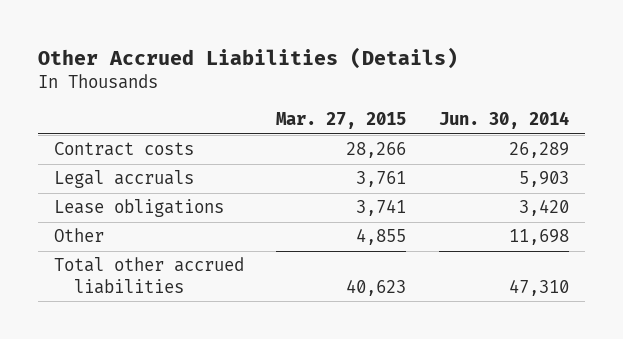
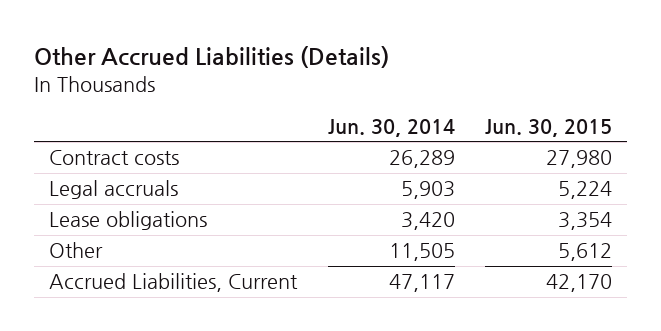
[276,112,407,130] Mar. 27, 2015 -> none
none -> [485,118,613,137] Jun. 30, 2015
[508,229,569,246] 11,698 -> [388,243,455,262] 11,505
[54,257,245,294] Total other accrued liabilities -> [48,273,298,293] Accrued Liabilities, Current
[508,278,569,296] 47,310 -> [388,274,455,293] 47,117

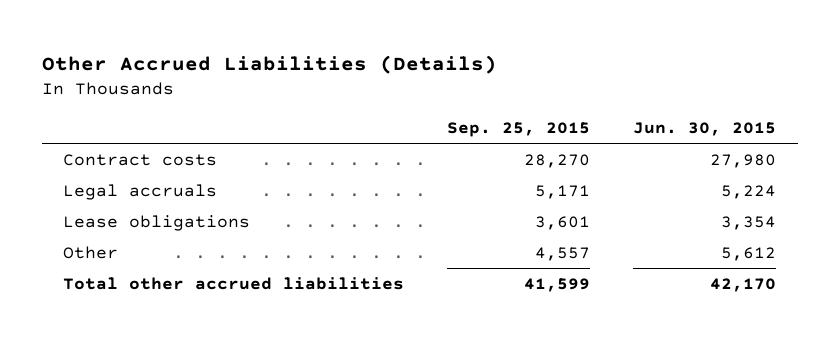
[327,118,455,137] Jun. 30, 2014 -> none
none -> [447,122,591,138] Sep. 25, 2015
[48,273,298,293] Accrued Liabilities, Current -> [63,276,405,290] Total other accrued liabilities

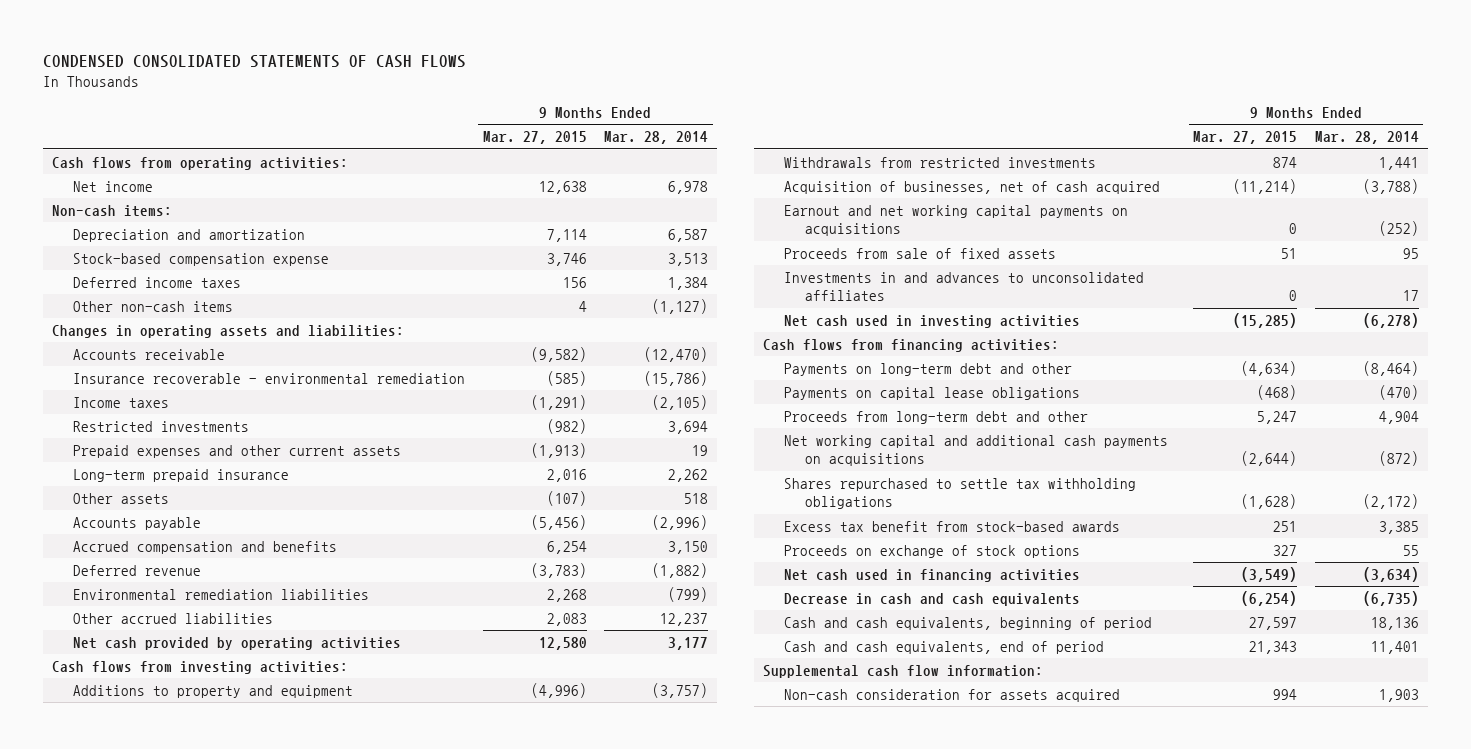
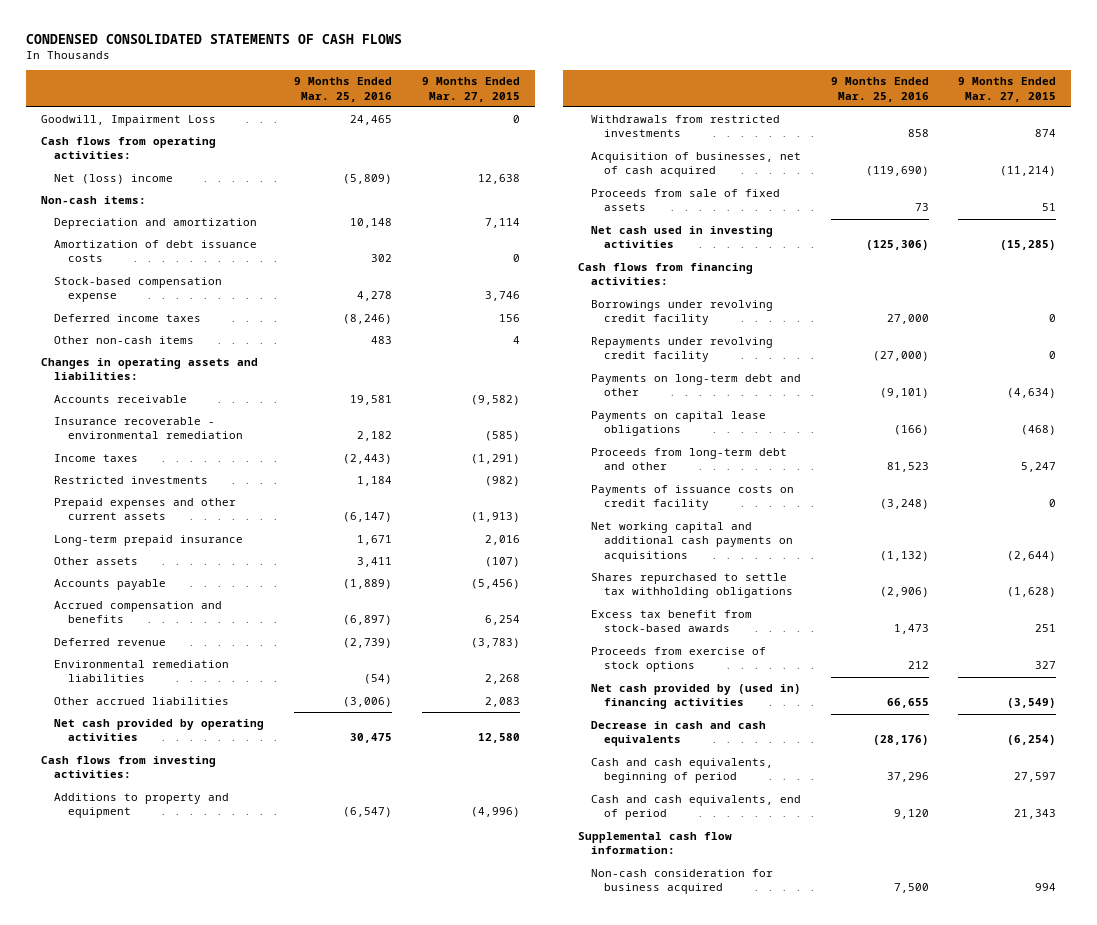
[604,131,709,145] Mar. 28, 2014 -> none
none -> [294,77,393,102] 9 Months Ended Mar. 25, 2016
none -> [41,115,217,127] Goodwill, Impairment Loss
[72,180,153,192] Net income -> [54,174,174,185] Net (loss) income
none -> [54,240,258,263] Amortization of debt issuance costs
[783,204,1128,237] Earnout and net working capital payments on acquisitions -> none
[783,271,1144,302] Investments in and advances to unconsolidated affiliates -> none
none -> [590,300,773,326] Borrowings under revolving credit facility
none -> [590,337,773,363] Repayments under revolving credit facility
none -> [590,485,794,511] Payments of issuance costs on credit facility
[783,544,1080,558] Proceeds on exchange of stock options -> [590,647,766,673] Proceeds from exercise of stock options
[783,568,1080,582] Net cash used in financing activities -> [590,684,801,710] Net cash provided by (used in) financing activities
[783,688,1120,702] Non-cash consideration for assets acquired -> [590,869,773,895] Non-cash consideration for business acquired

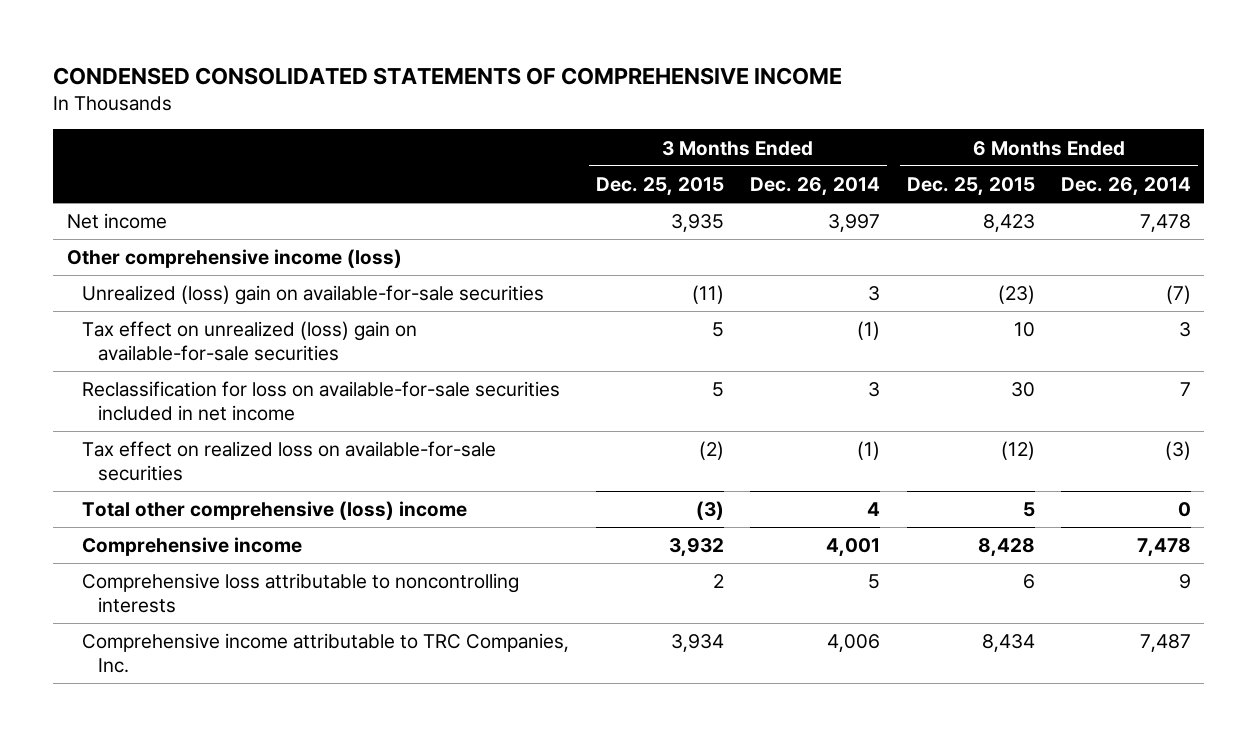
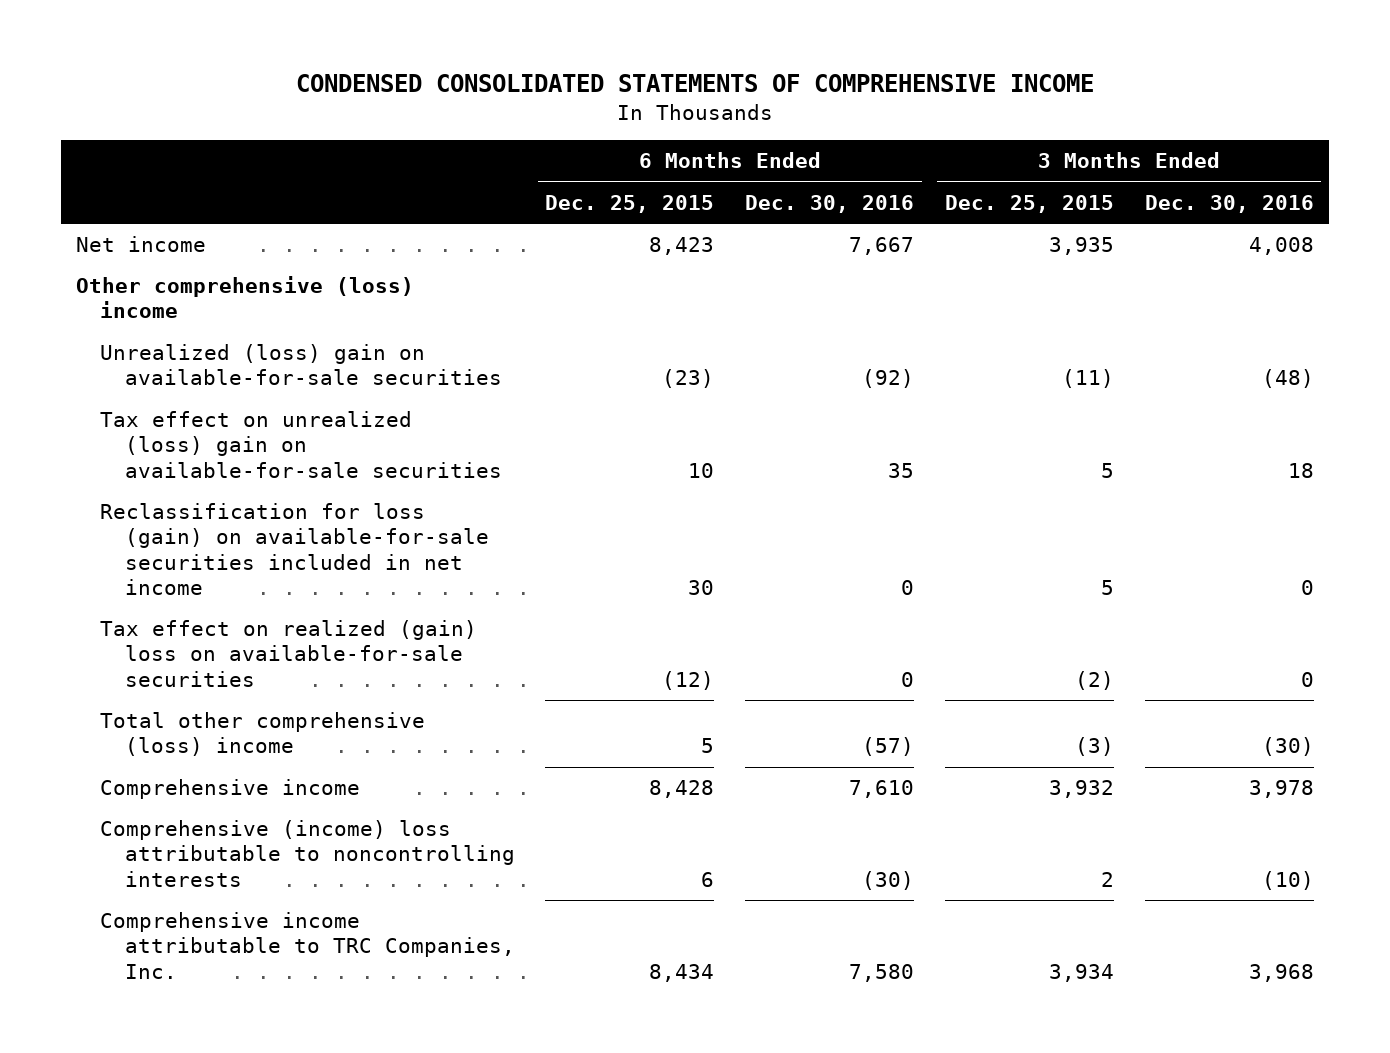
[750,176,881,196] Dec. 26, 2014 -> none
[1061,176,1192,196] Dec. 26, 2014 -> none
none -> [745,194,915,213] Dec. 30, 2016
none -> [1144,194,1314,213] Dec. 30, 2016
[66,249,402,269] Other comprehensive income (loss) -> [76,276,415,319] Other comprehensive (loss) income
[82,381,561,422] Reclassification for loss on available-for-sale securities included in net income -> [100,503,489,595] Reclassification for loss (gain) on available-for-sale securities included in net income
[82,441,497,482] Tax effect on realized loss on available-for-sale securities -> [100,620,478,687] Tax effect on realized (gain) loss on available-for-sale securities
[82,573,520,614] Comprehensive loss attributable to noncontrolling interests -> [100,820,515,887] Comprehensive (income) loss attributable to noncontrolling interests

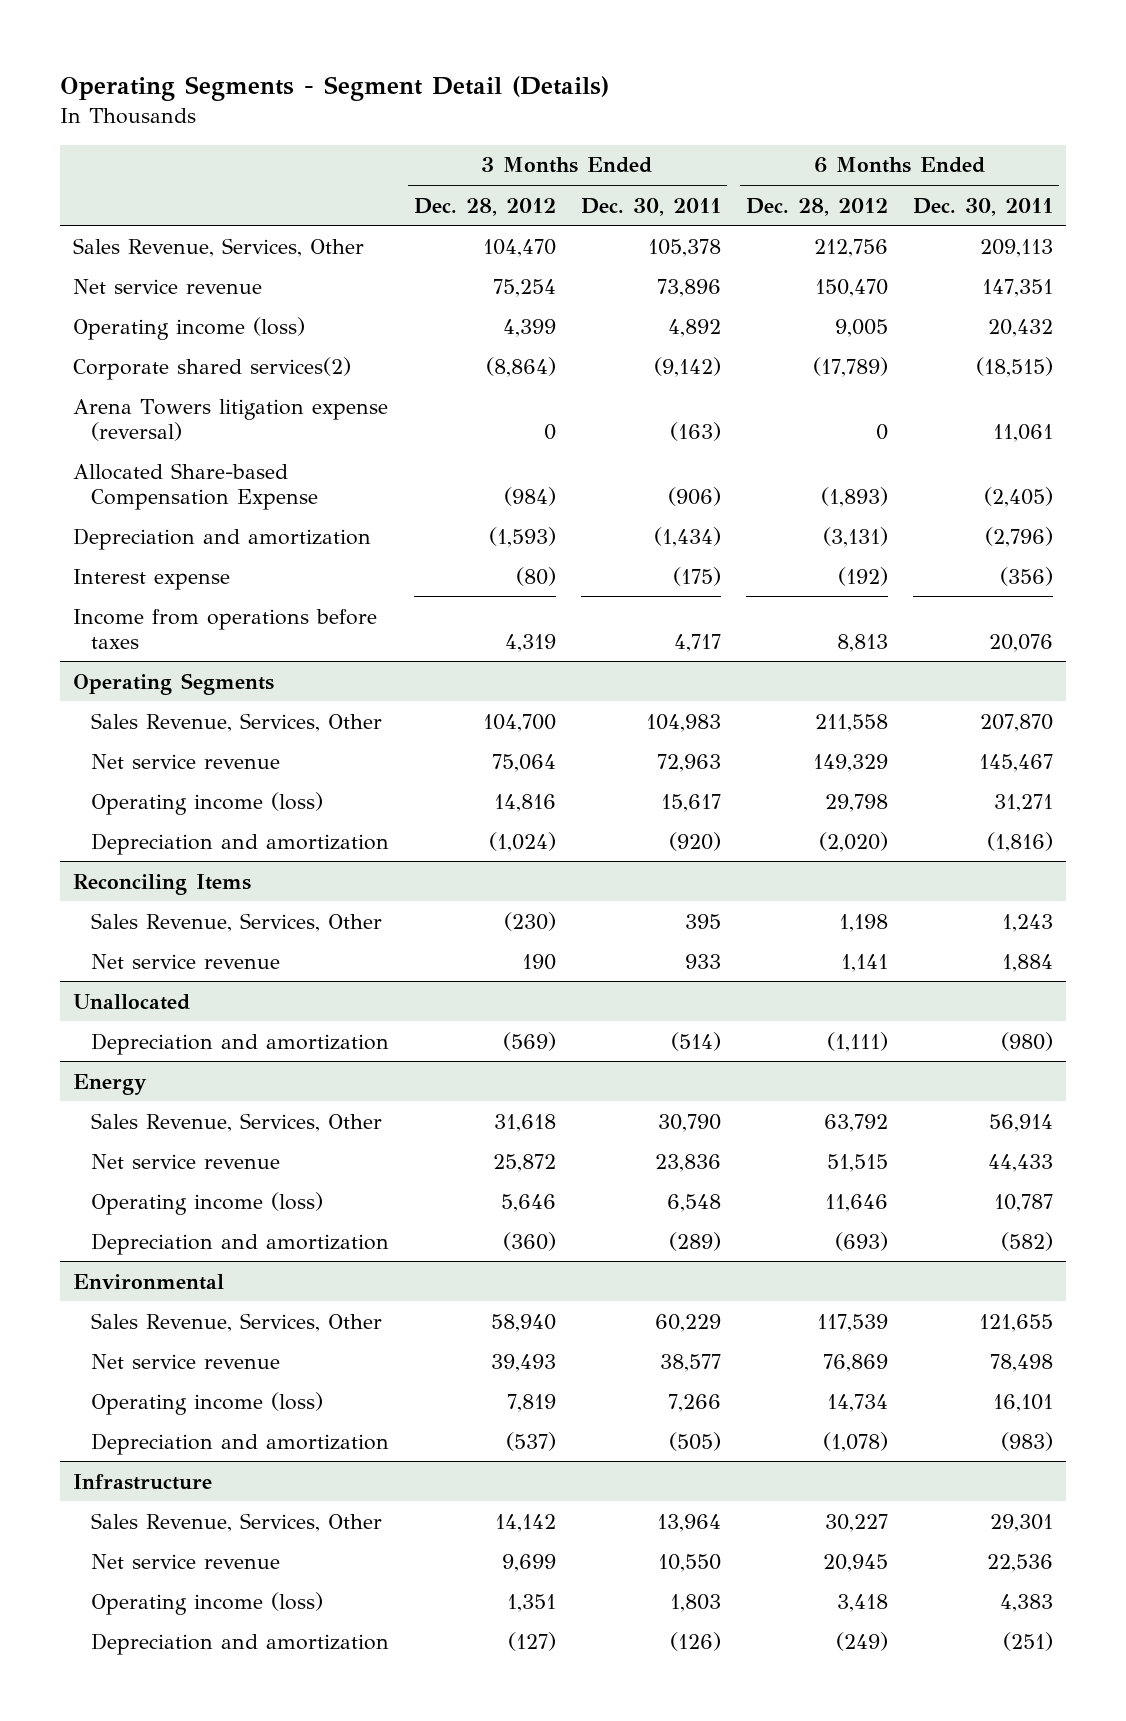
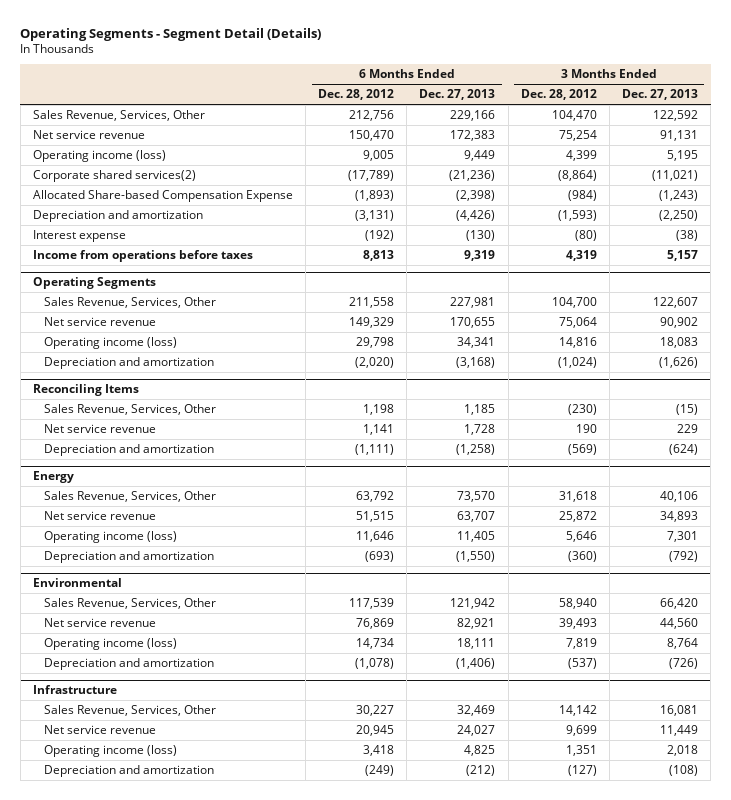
[580,197,721,216] Dec. 30, 2011 -> none
[913,197,1054,216] Dec. 30, 2011 -> none
none -> [419,89,496,101] Dec. 27, 2013
none -> [621,89,698,101] Dec. 27, 2013
[72,398,388,441] Arena Towers litigation expense (reversal) -> none
[72,993,190,1010] Unallocated -> none

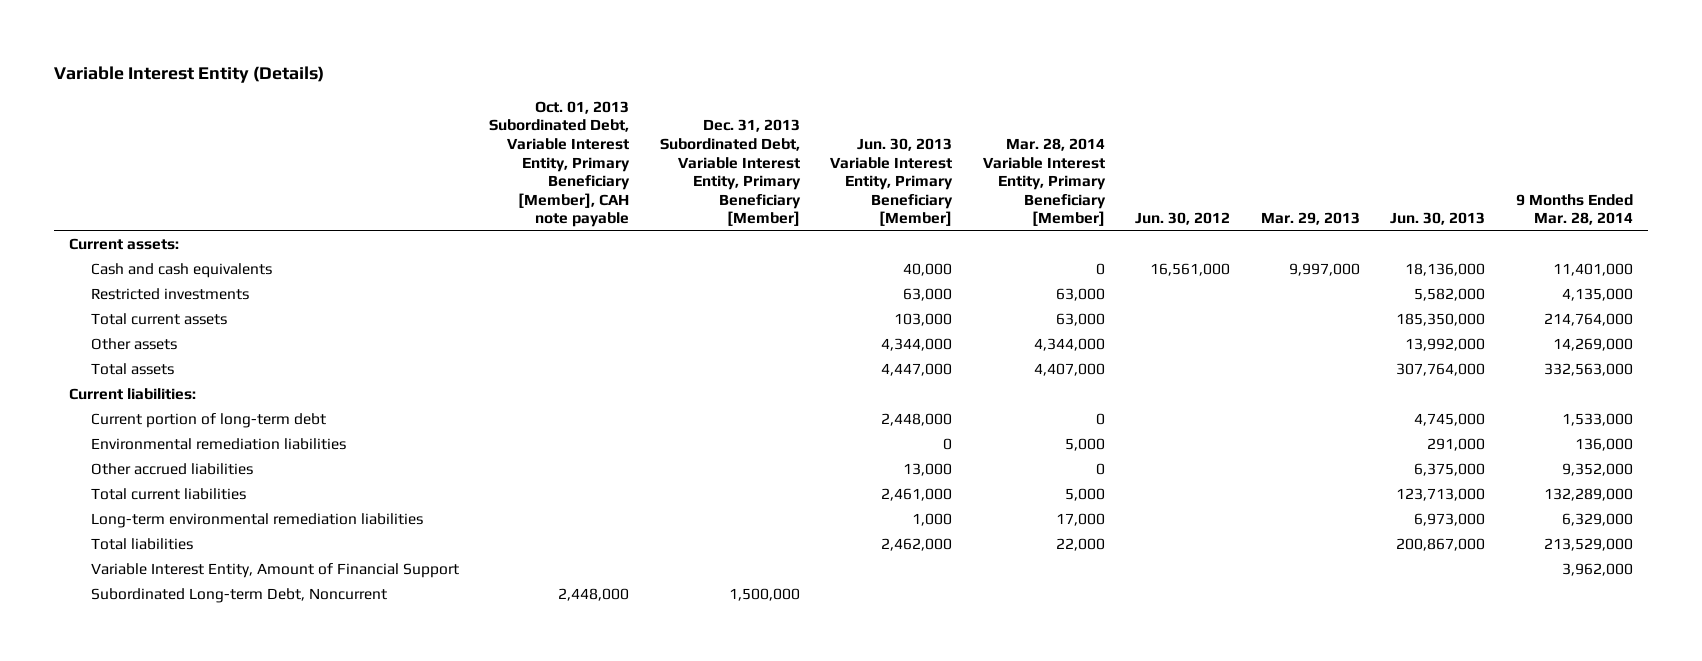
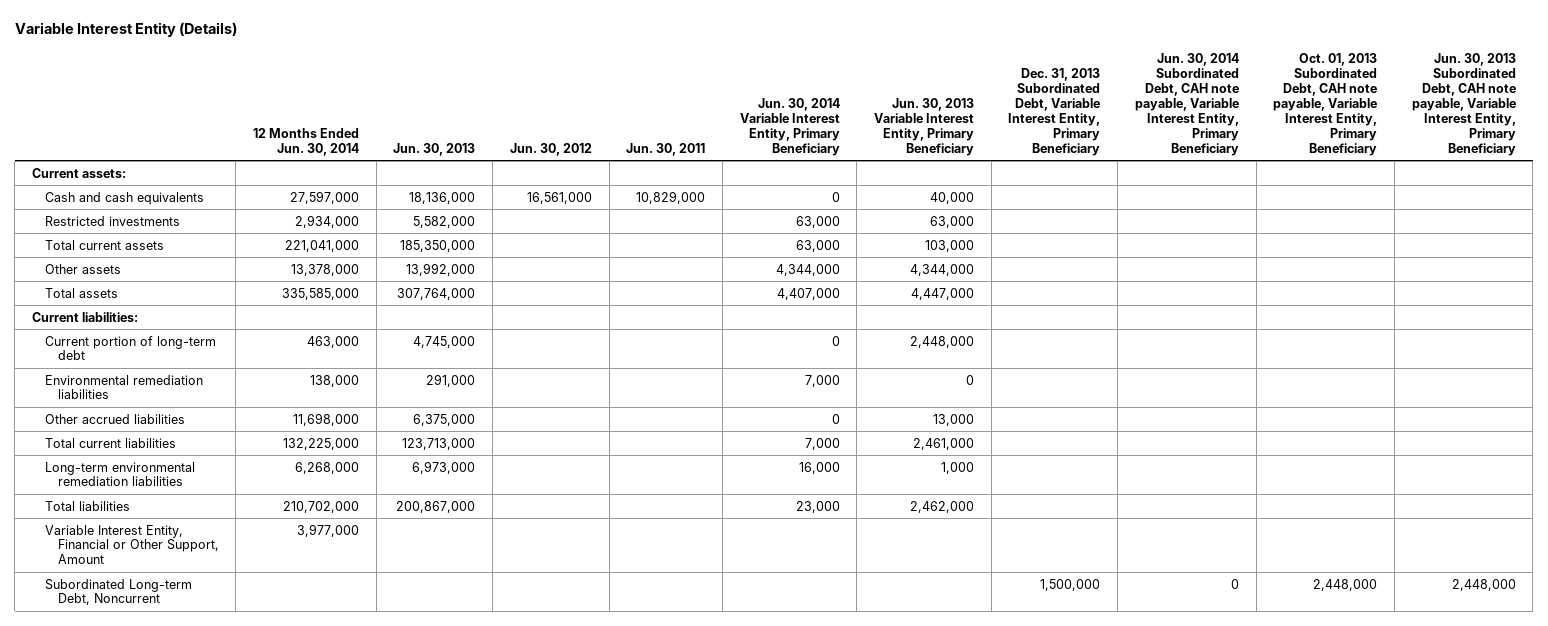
[489,100,631,228] Oct. 01, 2013 Subordinated Debt, Variable Interest Entity, Primary Beneficiary [Member], CAH note payable -> none
[659,119,801,227] Dec. 31, 2013 Subordinated Debt, Variable Interest Entity, Primary Beneficiary [Member] -> none
[830,137,954,227] Jun. 30, 2013 Variable Interest Entity, Primary Beneficiary [Member] -> none
[982,137,1106,227] Mar. 28, 2014 Variable Interest Entity, Primary Beneficiary [Member] -> none
[1260,212,1360,226] Mar. 29, 2013 -> none
[1515,193,1633,226] 9 Months Ended Mar. 28, 2014 -> none
none -> [253,127,360,156] 12 Months Ended Jun. 30, 2014
none -> [626,142,706,156] Jun. 30, 2011
none -> [739,98,840,156] Jun. 30, 2014 Variable Interest Entity, Primary Beneficiary
none -> [874,98,975,156] Jun. 30, 2013 Variable Interest Entity, Primary Beneficiary
none -> [1008,68,1101,156] Dec. 31, 2013 Subordinated Debt, Variable Interest Entity, Primary Beneficiary
none -> [1134,53,1239,156] Jun. 30, 2014 Subordinated Debt, CAH note payable, Variable Interest Entity, Primary Beneficiary
none -> [1273,53,1378,156] Oct. 01, 2013 Subordinated Debt, CAH note payable, Variable Interest Entity, Primary Beneficiary
none -> [1411,53,1516,156] Jun. 30, 2013 Subordinated Debt, CAH note payable, Variable Interest Entity, Primary Beneficiary
[90,563,459,579] Variable Interest Entity, Amount of Financial Support -> [44,524,219,565] Variable Interest Entity, Financial or Other Support, Amount

